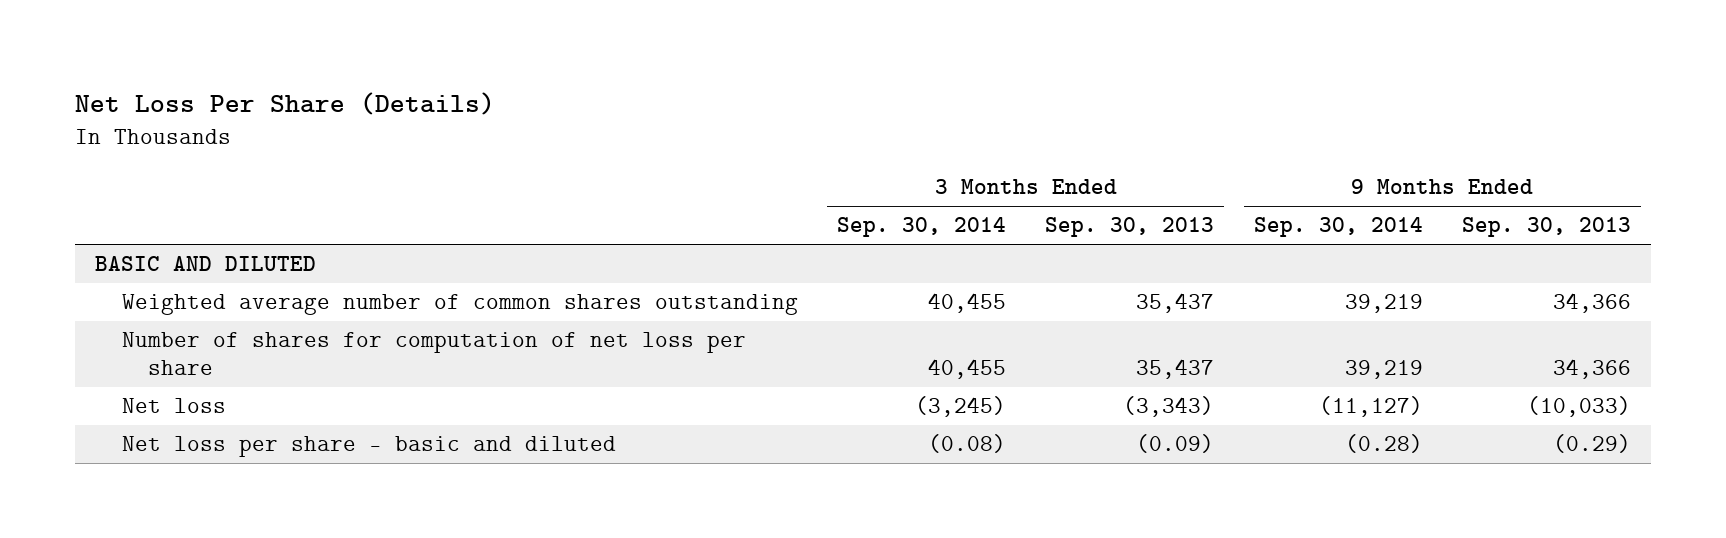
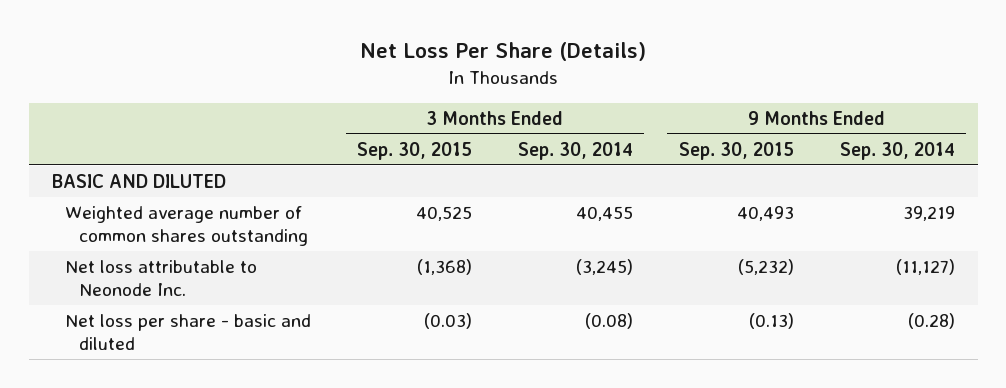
[1045,217,1215,238] Sep. 30, 2013 -> none
[1461,217,1631,238] Sep. 30, 2013 -> none
none -> [357,141,473,160] Sep. 30, 2015
none -> [678,141,794,160] Sep. 30, 2015
[121,332,746,376] Number of shares for computation of net loss per share -> none
[121,398,226,414] Net loss -> [65,259,258,297] Net loss attributable to Neonode Inc.

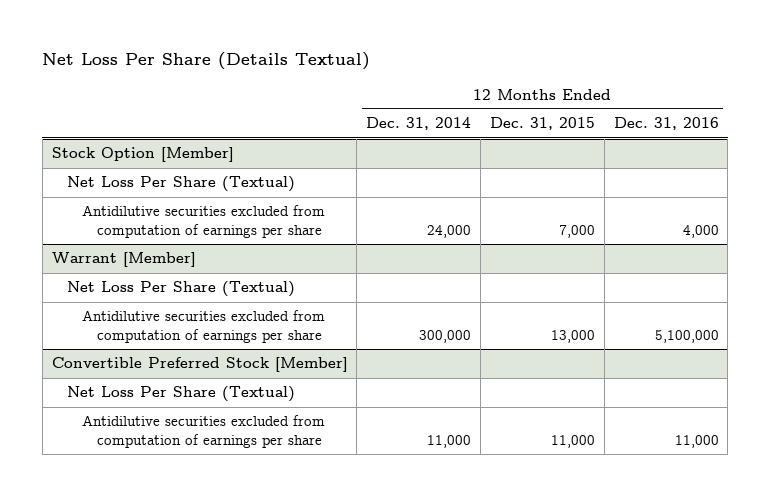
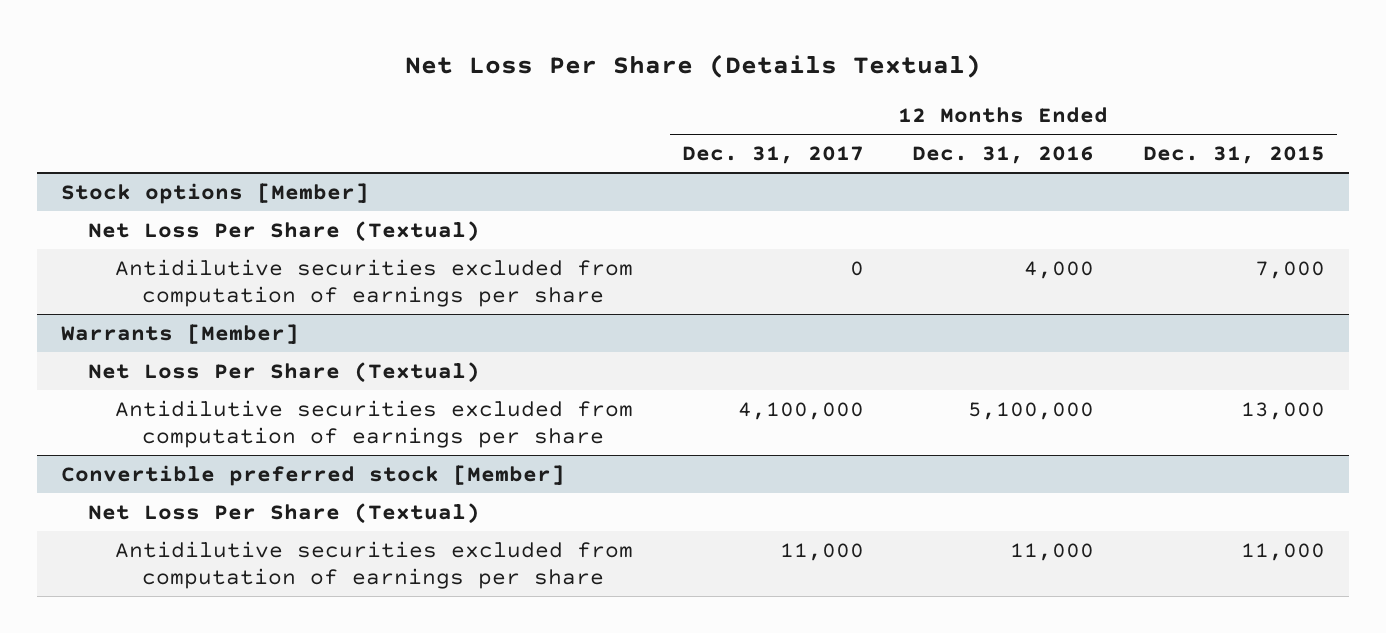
[366,117,472,131] Dec. 31, 2014 -> none
none -> [681,146,864,165] Dec. 31, 2017
[51,147,234,163] Stock Option [Member] -> [60,183,369,205] Stock options [Member]
[51,252,196,268] Warrant [Member] -> [60,324,299,345] Warrants [Member]
[51,357,348,373] Convertible Preferred Stock [Member] -> [60,465,565,487] Convertible preferred stock [Member]

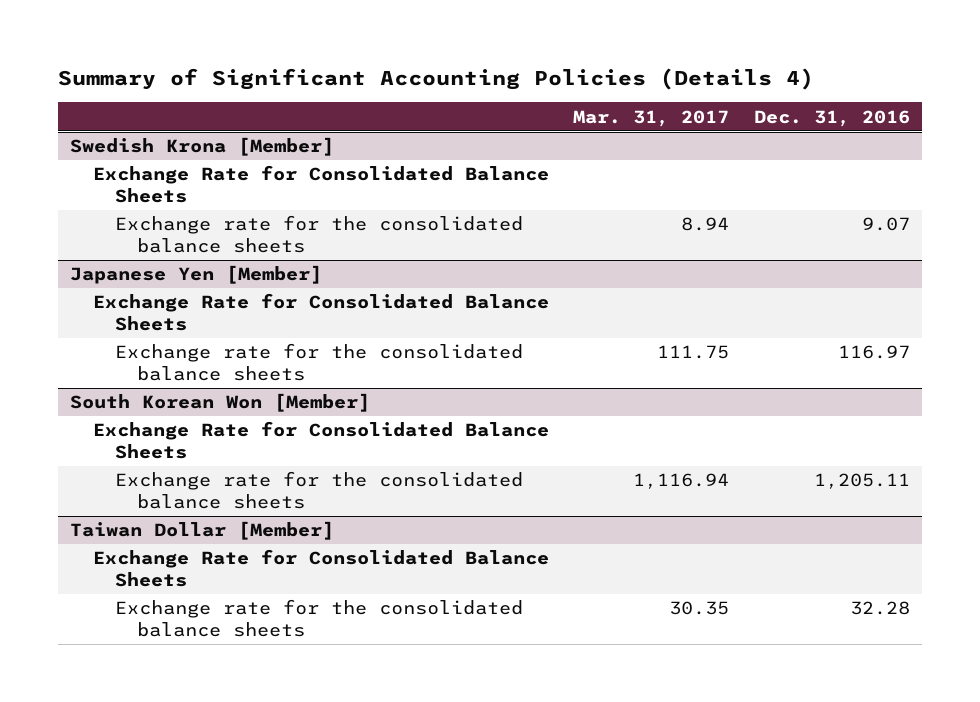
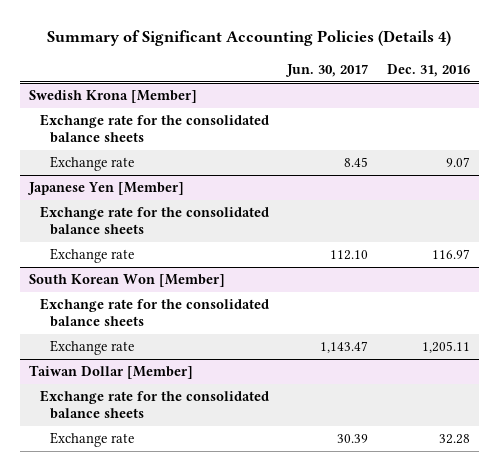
[573,109,730,127] Mar. 31, 2017 -> none
none -> [285,63,369,77] Jun. 30, 2017
[92,165,549,204] Exchange Rate for Consolidated Balance Sheets -> [39,114,269,144] Exchange rate for the consolidated balance sheets
[114,215,523,254] Exchange rate for the consolidated balance sheets -> [50,156,135,172] Exchange rate
[92,293,549,332] Exchange Rate for Consolidated Balance Sheets -> [39,206,269,236] Exchange rate for the consolidated balance sheets
[114,343,523,382] Exchange rate for the consolidated balance sheets -> [50,248,135,264] Exchange rate
[92,421,549,460] Exchange Rate for Consolidated Balance Sheets -> [39,298,269,328] Exchange rate for the consolidated balance sheets
[114,471,523,510] Exchange rate for the consolidated balance sheets -> [50,340,135,356] Exchange rate
[92,549,549,588] Exchange Rate for Consolidated Balance Sheets -> [39,390,269,420] Exchange rate for the consolidated balance sheets
[114,599,523,638] Exchange rate for the consolidated balance sheets -> [50,432,135,448] Exchange rate

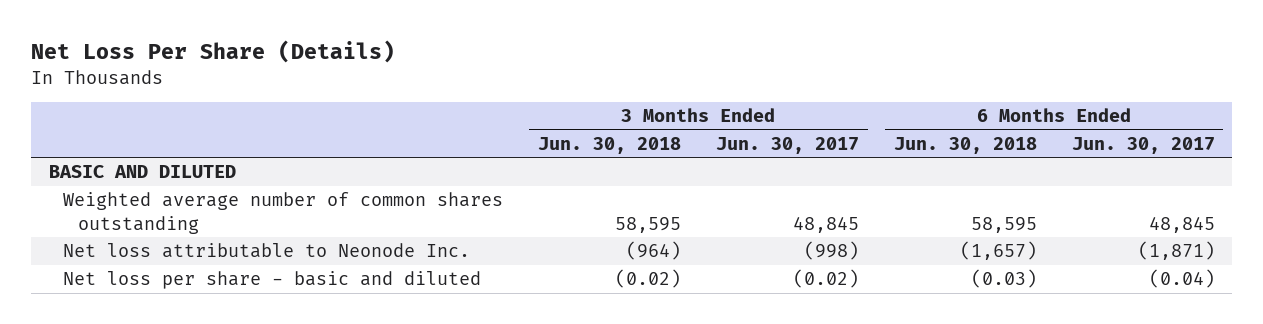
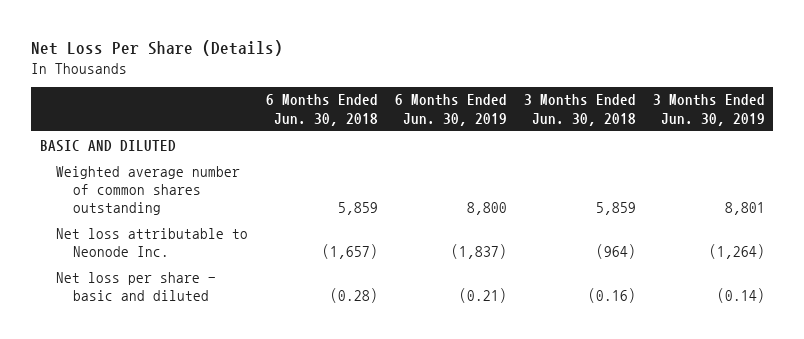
[715,136,859,154] Jun. 30, 2017 -> none
[1071,136,1215,154] Jun. 30, 2017 -> none
none -> [394,94,507,126] 6 Months Ended Jun. 30, 2019
none -> [652,94,765,126] 3 Months Ended Jun. 30, 2019
[615,216,682,233] 58,595 -> [595,201,636,215] 5,859
[970,216,1037,233] 58,595 -> [337,201,378,215] 5,859
[615,269,682,289] (0.02) -> [587,287,636,303] (0.16)
[970,269,1037,289] (0.03) -> [329,287,378,303] (0.28)

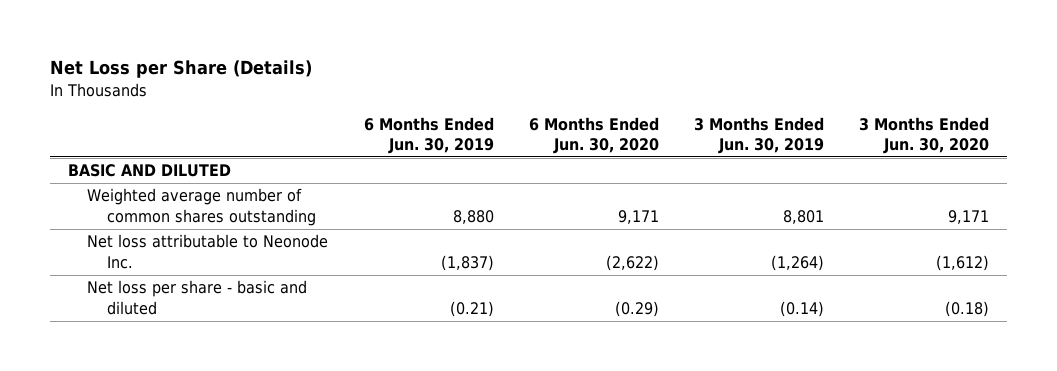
[30,40,283,57] Net Loss Per Share (Details) -> [50,60,313,79] Net Loss per Share (Details)
[265,94,378,126] 6 Months Ended Jun. 30, 2018 -> none
[523,94,636,126] 3 Months Ended Jun. 30, 2018 -> none
none -> [528,116,659,154] 6 Months Ended Jun. 30, 2020
none -> [859,116,990,154] 3 Months Ended Jun. 30, 2020
[466,201,507,215] 8,800 -> [452,209,494,224] 8,880

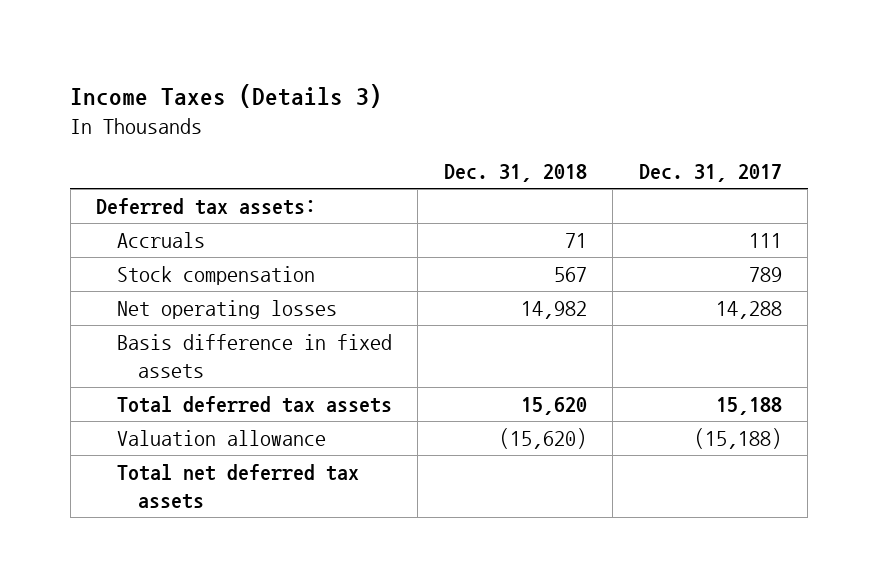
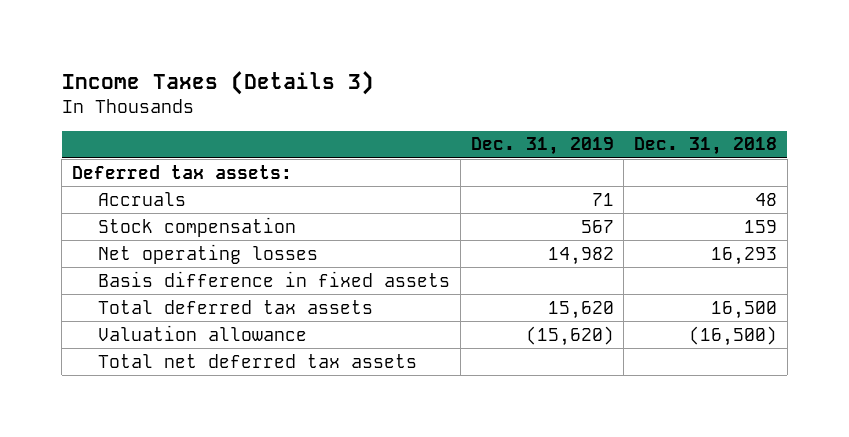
[638,164,782,183] Dec. 31, 2017 -> none
none -> [470,137,614,156] Dec. 31, 2019
[564,232,587,248] 71 -> [755,192,778,206] 48
[553,266,587,282] 567 -> [744,219,778,233] 159
[520,300,587,319] 14,982 -> [711,246,778,265] 16,293
[520,396,587,415] 15,620 -> [711,300,778,319] 16,500
[498,427,587,449] (15,620) -> [689,325,778,346] (16,500)

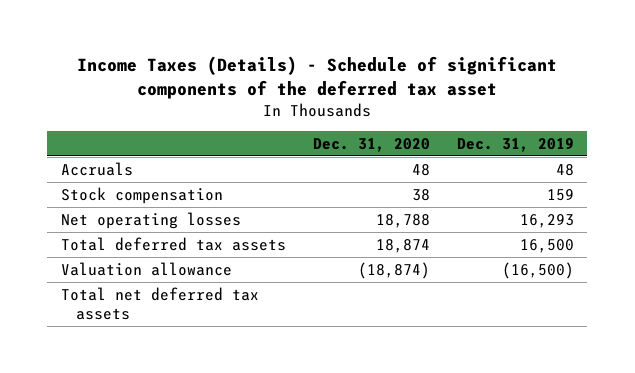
[61,71,374,96] Income Taxes (Details 3) -> [77,56,558,99] Income Taxes (Details) - Schedule of significant components of the deferred tax asset
[634,137,778,156] Dec. 31, 2018 -> none
none -> [312,137,430,152] Dec. 31, 2020
[71,164,292,179] Deferred tax assets: -> none
[98,270,451,287] Basis difference in fixed assets -> none
[591,192,614,206] 71 -> [555,163,574,176] 48
[580,219,614,233] 567 -> [546,188,574,201] 159
[547,246,614,265] 14,982 -> [519,213,574,228] 16,293
[547,300,614,319] 15,620 -> [519,238,574,253] 16,500
[525,325,614,346] (15,620) -> [501,261,574,279] (16,500)

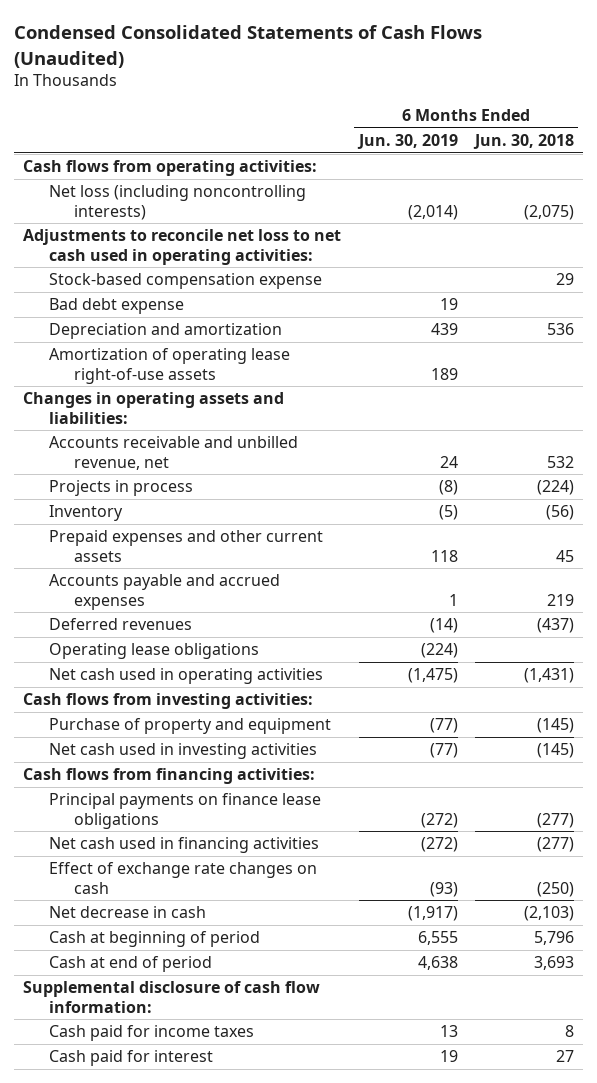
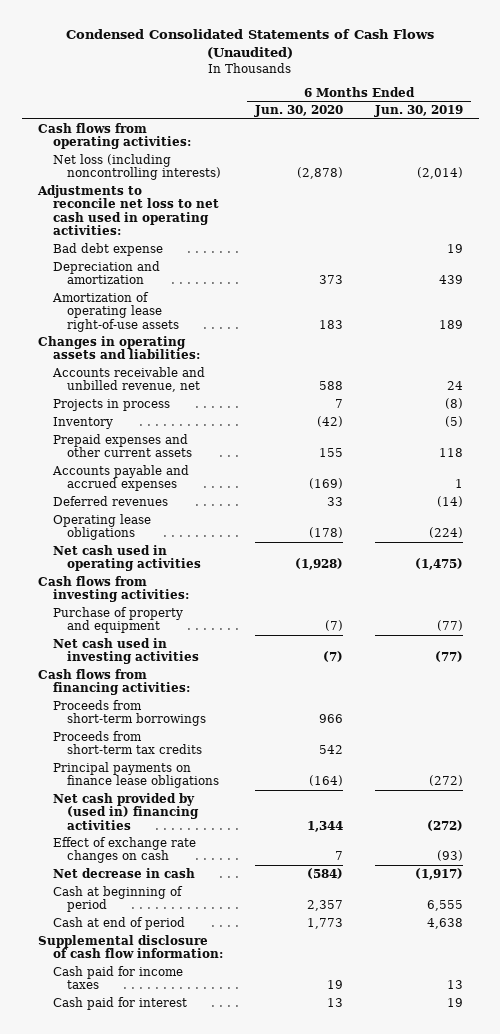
[473,133,575,149] Jun. 30, 2018 -> none
none -> [253,105,343,118] Jun. 30, 2020
[48,273,322,290] Stock-based compensation expense -> none
none -> [52,699,207,727] Proceeds from short-term borrowings
none -> [52,730,203,755] Proceeds from short-term tax credits
[48,837,319,854] Net cash used in financing activities -> [52,792,200,830] Net cash provided by (used in) financing activities

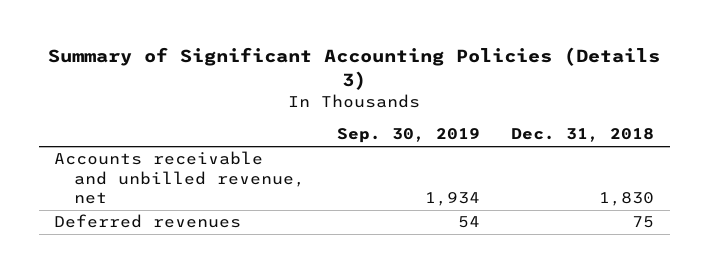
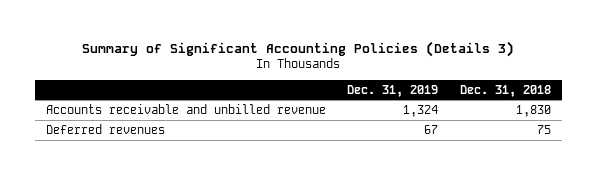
[336,128,480,144] Sep. 30, 2019 -> none
none -> [347,84,439,97] Dec. 31, 2019
[54,151,305,205] Accounts receivable and unbilled revenue, net -> [45,103,326,114] Accounts receivable and unbilled revenue

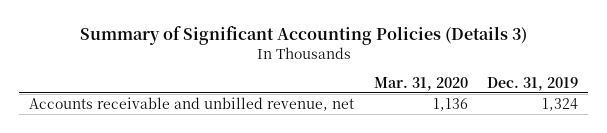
[459,84,551,97] Dec. 31, 2018 -> none
none -> [373,76,468,91] Mar. 31, 2020
[45,123,165,134] Deferred revenues -> none
[45,103,326,114] Accounts receivable and unbilled revenue -> [28,96,354,111] Accounts receivable and unbilled revenue, net

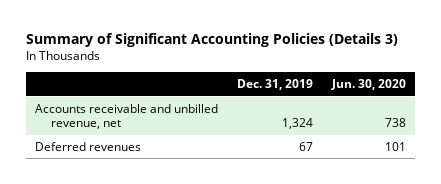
[373,76,468,91] Mar. 31, 2020 -> none
none -> [330,79,406,91] Jun. 30, 2020
none -> [34,141,141,151] Deferred revenues

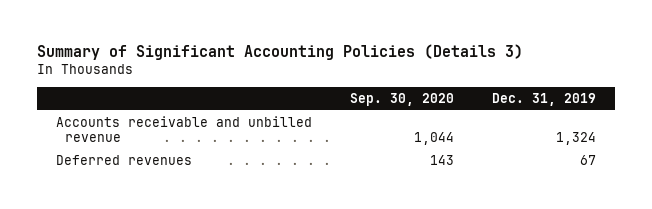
[330,79,406,91] Jun. 30, 2020 -> none
none -> [349,92,454,106] Sep. 30, 2020
[34,103,218,130] Accounts receivable and unbilled revenue, net -> [55,116,312,143] Accounts receivable and unbilled revenue

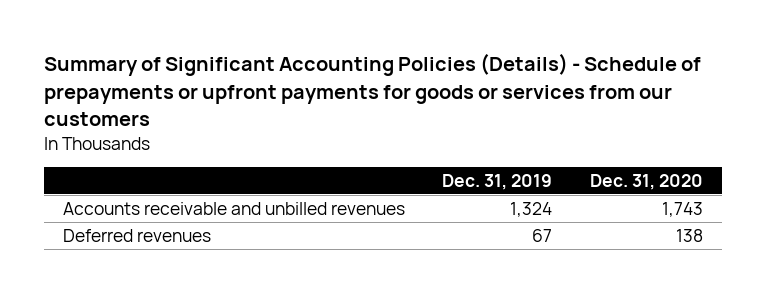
[36,43,523,60] Summary of Significant Accounting Policies (Details 3) -> [44,53,702,126] Summary of Significant Accounting Policies (Details) - Schedule of prepayments or upfront payments for goods or services from our customers
[349,92,454,106] Sep. 30, 2020 -> none
none -> [589,173,703,190] Dec. 31, 2020
[55,116,312,143] Accounts receivable and unbilled revenue -> [62,201,405,215] Accounts receivable and unbilled revenues

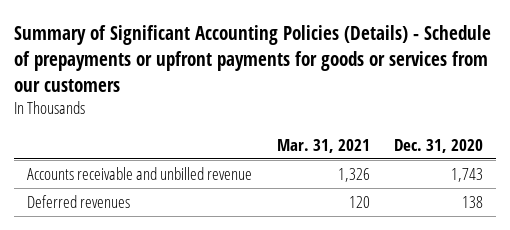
[442,173,553,190] Dec. 31, 2019 -> none
none -> [276,138,370,153] Mar. 31, 2021
[62,201,405,215] Accounts receivable and unbilled revenues -> [26,167,252,181] Accounts receivable and unbilled revenue

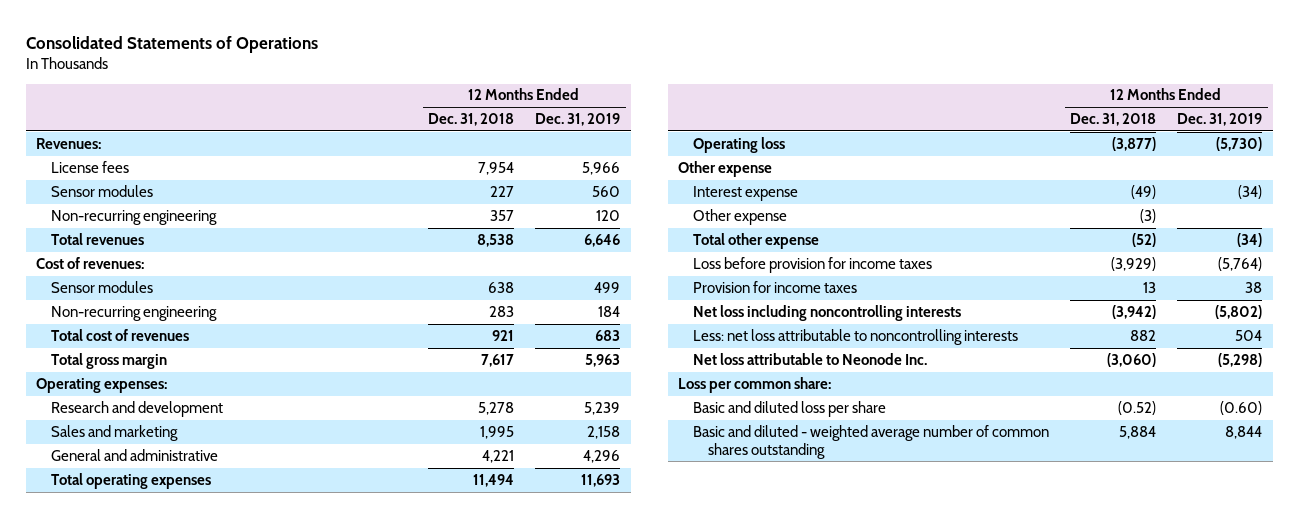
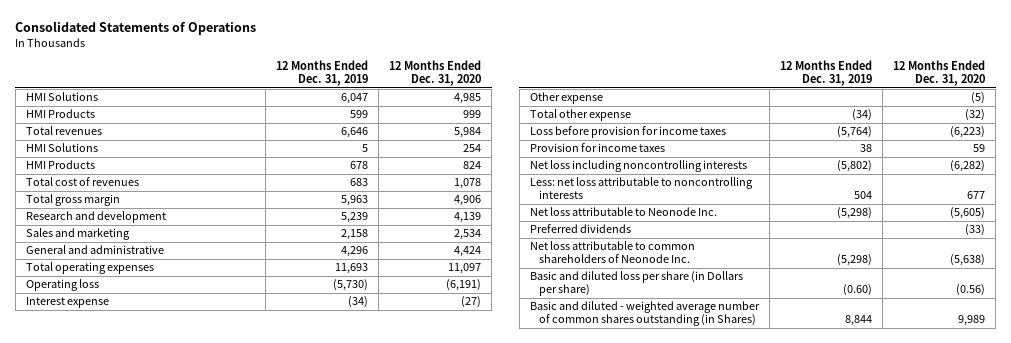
[428,112,515,126] Dec. 31, 2018 -> none
none -> [389,60,482,87] 12 Months Ended Dec. 31, 2020
[36,137,102,149] Revenues: -> none
[51,160,130,173] License fees -> none
[51,184,154,197] Sensor modules -> none
[51,209,218,225] Non-recurring engineering -> none
none -> [25,92,98,102] HMI Solutions
none -> [25,109,95,119] HMI Products
[36,256,145,269] Cost of revenues: -> none
[51,280,154,293] Sensor modules -> none
[51,305,218,321] Non-recurring engineering -> none
none -> [25,143,98,153] HMI Solutions
none -> [25,160,95,170] HMI Products
[36,377,168,393] Operating expenses: -> none
[678,160,773,177] Other expense -> none
[678,376,832,393] Loss per common share: -> none
none -> [529,224,631,234] Preferred dividends
none -> [529,241,695,264] Net loss attributable to common shareholders of Neonode Inc.
[693,400,887,417] Basic and diluted loss per share -> [529,271,743,297] Basic and diluted loss per share (in Dollars per share)
[693,424,1050,459] Basic and diluted - weighted average number of common shares outstanding -> [529,301,760,327] Basic and diluted - weighted average number of common shares outstanding (in Shares)

